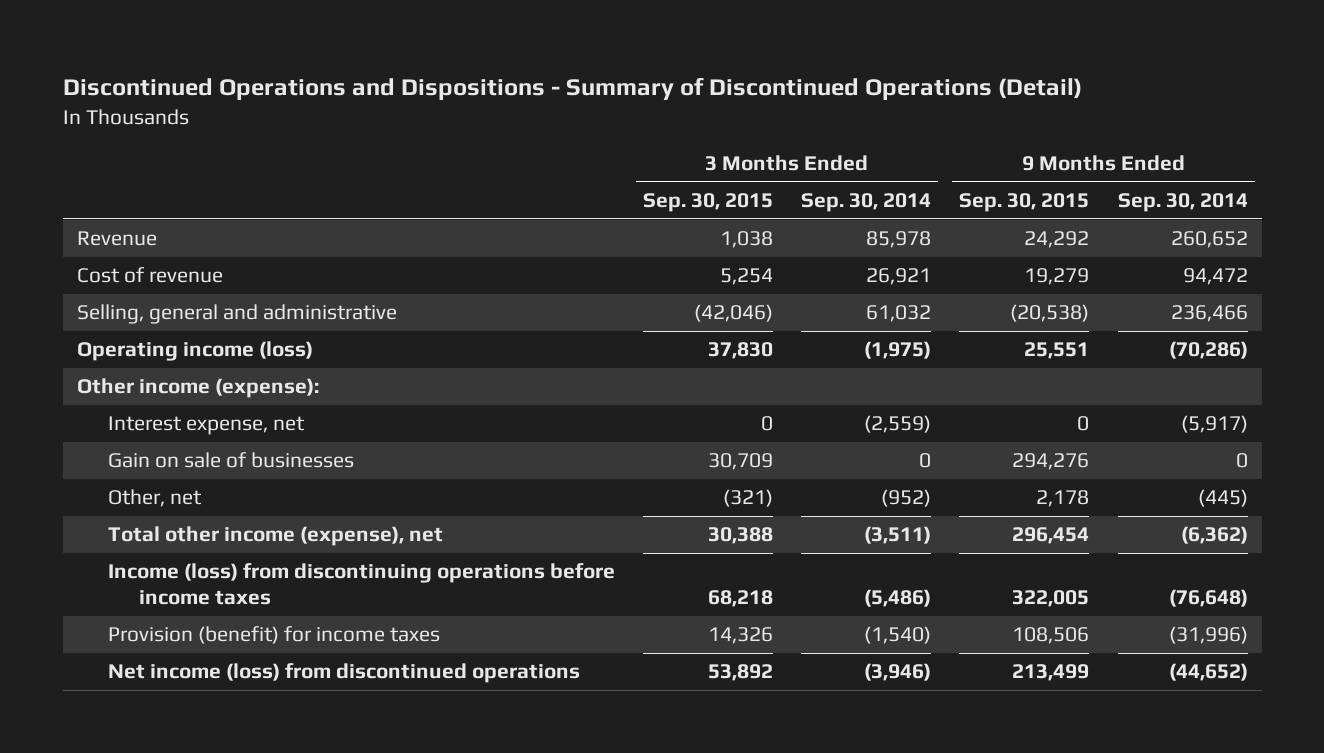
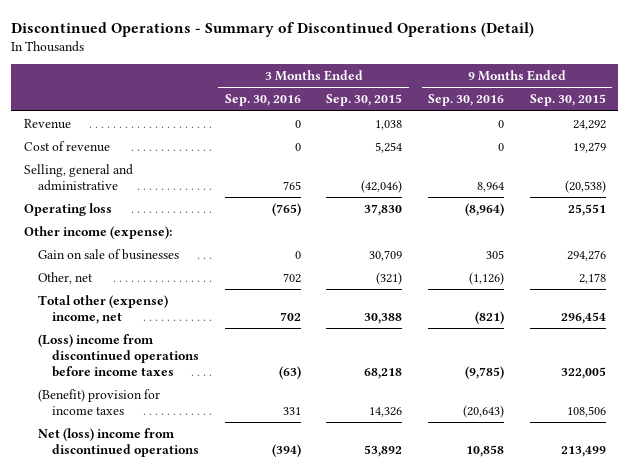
[62,77,1082,101] Discontinued Operations and Dispositions - Summary of Discontinued Operations (Detail) -> [11,21,535,37] Discontinued Operations - Summary of Discontinued Operations (Detail)
[801,193,932,213] Sep. 30, 2014 -> none
[1117,193,1248,213] Sep. 30, 2014 -> none
none -> [224,94,301,107] Sep. 30, 2016
none -> [427,94,504,107] Sep. 30, 2016
[76,341,313,362] Operating income (loss) -> [24,202,113,216] Operating loss
[107,416,305,436] Interest expense, net -> none
[107,526,443,547] Total other income (expense), net -> [38,294,169,325] Total other (expense) income, net
[107,563,615,606] Income (loss) from discontinuing operations before income taxes -> [38,333,200,378] (Loss) income from discontinued operations before income taxes
[107,626,440,645] Provision (benefit) for income taxes -> [38,388,161,416] (Benefit) provision for income taxes
[107,663,580,684] Net income (loss) from discontinued operations -> [38,427,200,458] Net (loss) income from discontinued operations

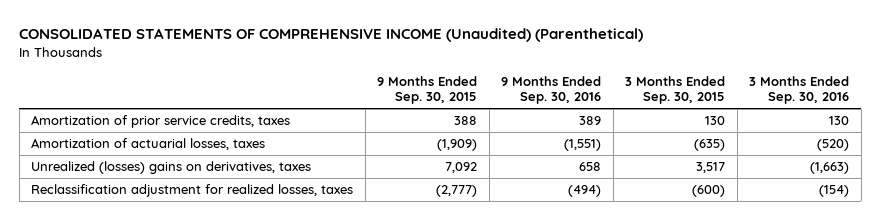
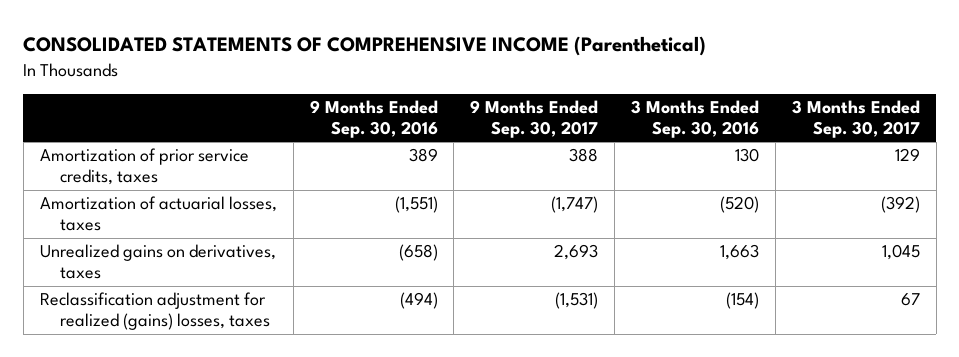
[19,28,644,43] CONSOLIDATED STATEMENTS OF COMPREHENSIVE INCOME (Unaudited) (Parenthetical) -> [23,36,707,57] CONSOLIDATED STATEMENTS OF COMPREHENSIVE INCOME (Parenthetical)
[377,76,478,105] 9 Months Ended Sep. 30, 2015 -> none
[625,76,726,105] 3 Months Ended Sep. 30, 2015 -> none
none -> [470,100,599,139] 9 Months Ended Sep. 30, 2017
none -> [791,100,920,139] 3 Months Ended Sep. 30, 2017
[31,161,312,175] Unrealized (losses) gains on derivatives, taxes -> [39,244,276,280] Unrealized gains on derivatives, taxes
[579,162,602,172] 658 -> [398,244,438,262] (658)
[810,162,850,175] (1,663) -> [719,244,759,261] 1,663
[31,184,354,198] Reclassification adjustment for realized losses, taxes -> [39,292,270,331] Reclassification adjustment for realized (gains) losses, taxes

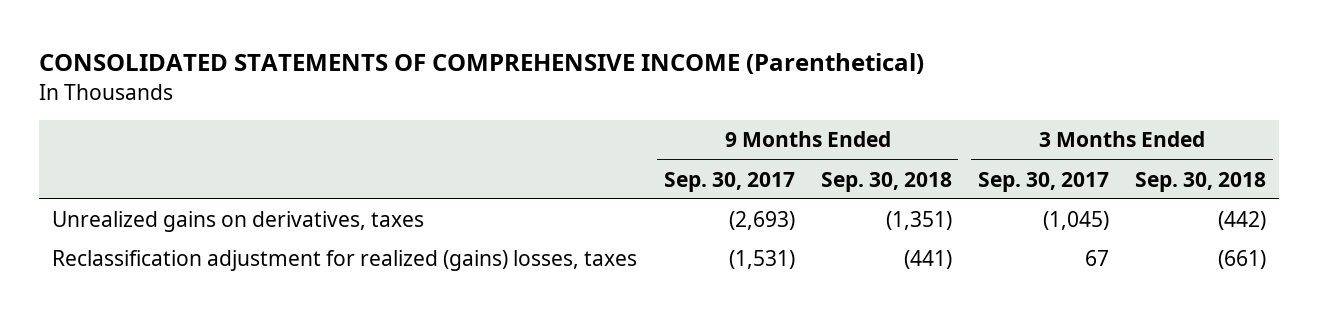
[309,100,438,139] 9 Months Ended Sep. 30, 2016 -> none
[630,100,759,139] 3 Months Ended Sep. 30, 2016 -> none
none -> [820,171,952,192] Sep. 30, 2018
none -> [1135,171,1267,192] Sep. 30, 2018
[39,148,249,186] Amortization of prior service credits, taxes -> none
[39,196,277,232] Amortization of actuarial losses, taxes -> none
[554,244,599,261] 2,693 -> [728,211,795,231] (2,693)
[881,244,920,261] 1,045 -> [1042,211,1109,231] (1,045)

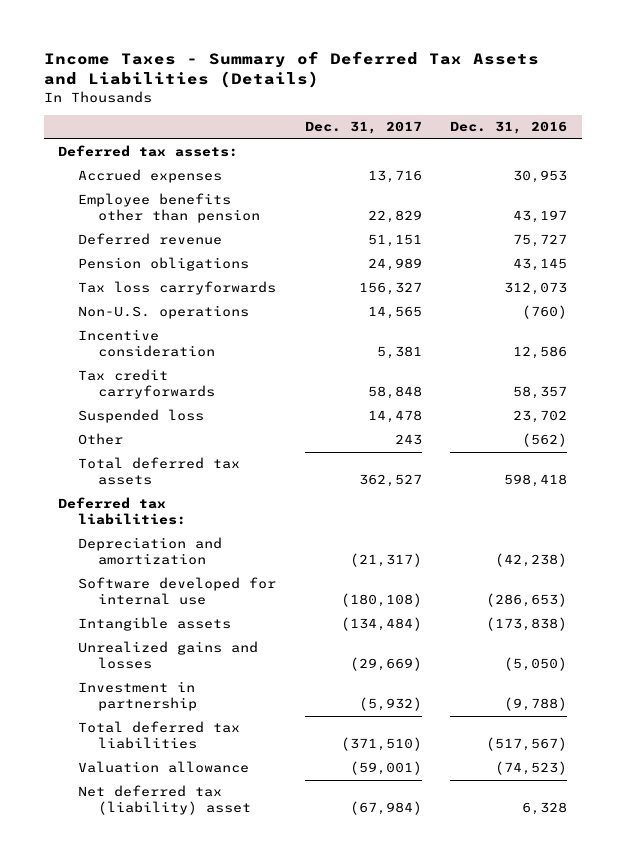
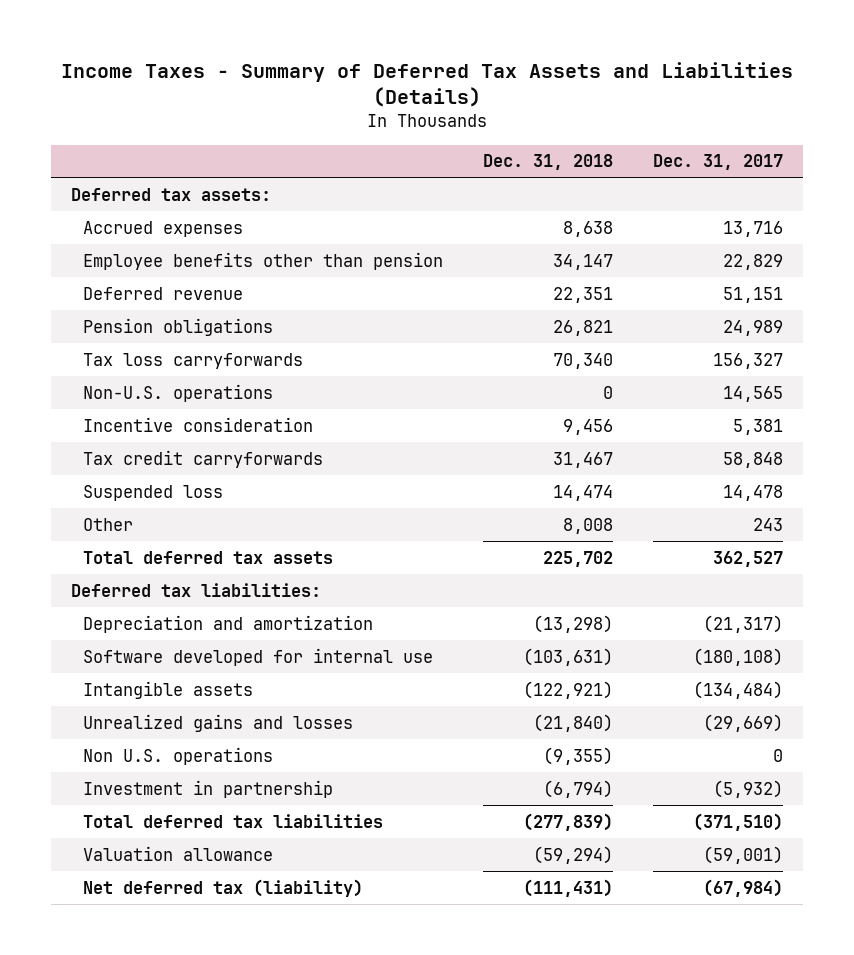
[450,121,568,135] Dec. 31, 2016 -> none
none -> [483,154,614,171] Dec. 31, 2018
none -> [83,746,274,765] Non U.S. operations
[78,785,251,816] Net deferred tax (liability) asset -> [83,878,364,897] Net deferred tax (liability)

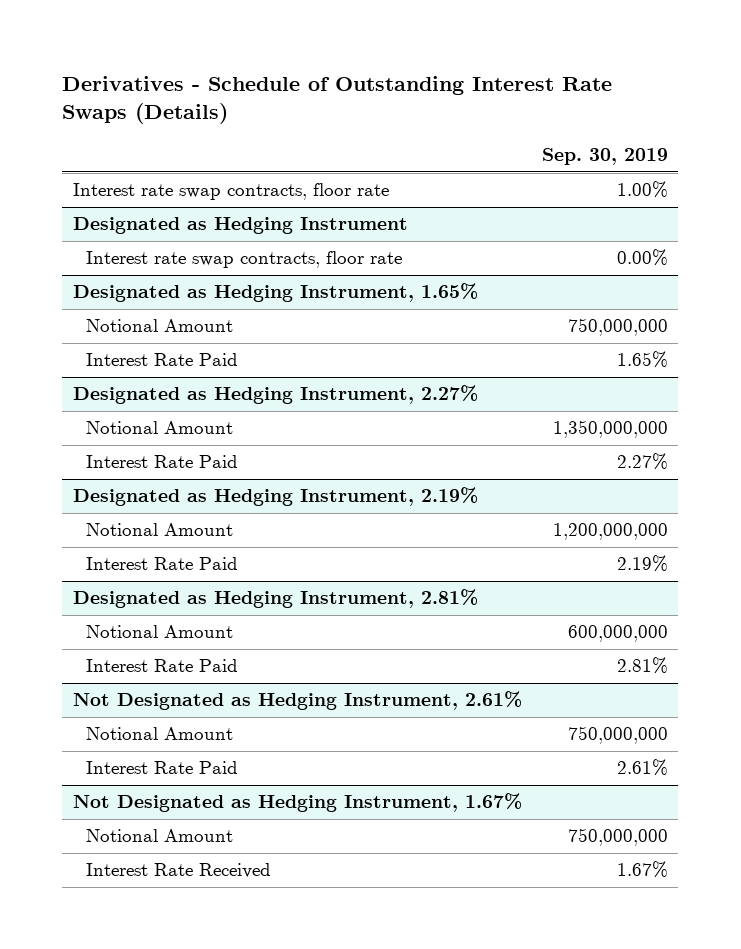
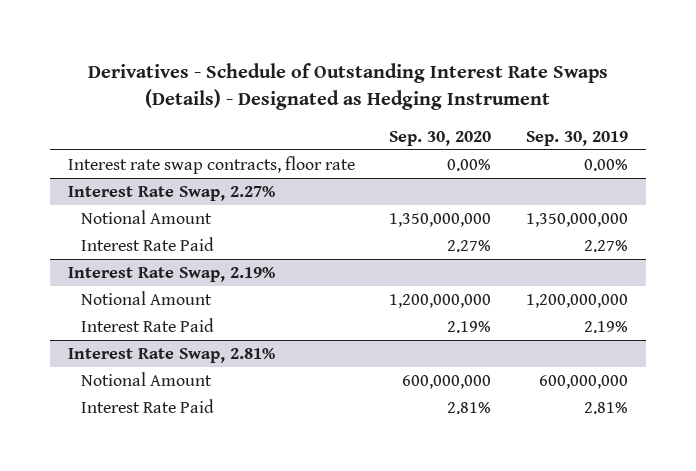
[62,75,613,125] Derivatives - Schedule of Outstanding Interest Rate Swaps (Details) -> [87,62,608,110] Derivatives - Schedule of Outstanding Interest Rate Swaps (Details) - Designated as Hedging Instrument
none -> [389,130,492,146] Sep. 30, 2020
[72,183,389,201] Interest rate swap contracts, floor rate -> none
[72,217,408,235] Designated as Hedging Instrument -> none
[72,283,478,303] Designated as Hedging Instrument, 1.65% -> none
[85,319,233,333] Notional Amount -> none
[85,353,238,367] Interest Rate Paid -> none
[72,385,478,405] Designated as Hedging Instrument, 2.27% -> none
none -> [67,185,275,202] Interest Rate Swap, 2.27%
[72,487,478,507] Designated as Hedging Instrument, 2.19% -> none
none -> [67,266,275,283] Interest Rate Swap, 2.19%
[72,589,478,609] Designated as Hedging Instrument, 2.81% -> none
none -> [67,347,275,364] Interest Rate Swap, 2.81%
[72,691,522,711] Not Designated as Hedging Instrument, 2.61% -> none
[85,727,233,741] Notional Amount -> none
[85,761,238,775] Interest Rate Paid -> none
[72,793,522,813] Not Designated as Hedging Instrument, 1.67% -> none
[85,829,233,843] Notional Amount -> none
[85,863,271,879] Interest Rate Received -> none

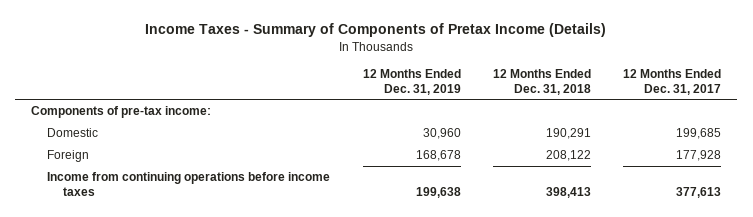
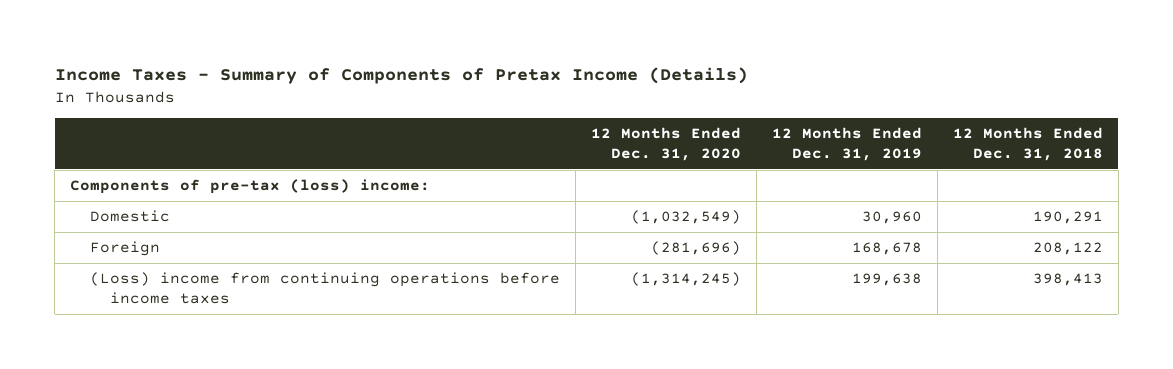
[623,68,722,95] 12 Months Ended Dec. 31, 2017 -> none
none -> [590,127,741,162] 12 Months Ended Dec. 31, 2020
[31,105,212,118] Components of pre-tax income: -> [70,179,431,195] Components of pre-tax (loss) income:
[47,171,331,196] Income from continuing operations before income taxes -> [89,272,560,305] (Loss) income from continuing operations before income taxes

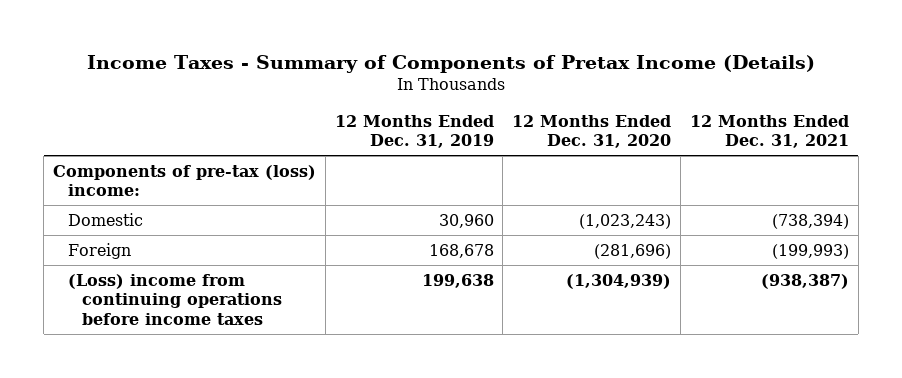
[952,127,1103,162] 12 Months Ended Dec. 31, 2018 -> none
none -> [689,114,849,149] 12 Months Ended Dec. 31, 2021
[630,210,741,225] (1,032,549) -> [579,213,672,229] (1,023,243)
[630,272,741,287] (1,314,245) -> [566,273,672,289] (1,304,939)

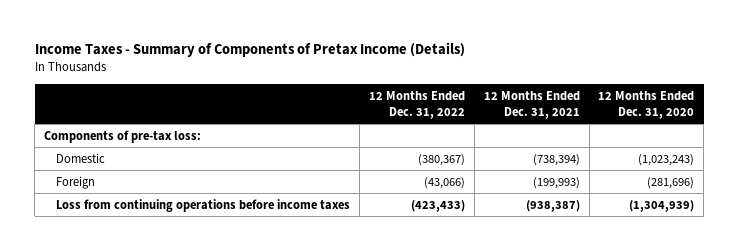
[334,114,494,149] 12 Months Ended Dec. 31, 2019 -> none
none -> [368,90,465,119] 12 Months Ended Dec. 31, 2022
[53,164,317,197] Components of pre-tax (loss) income: -> [43,129,201,143] Components of pre-tax loss:
[67,273,283,326] (Loss) income from continuing operations before income taxes -> [56,198,351,212] Loss from continuing operations before income taxes

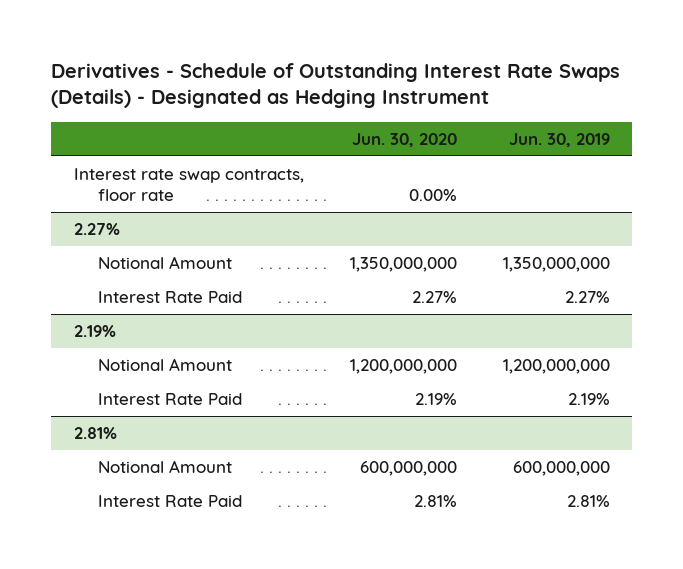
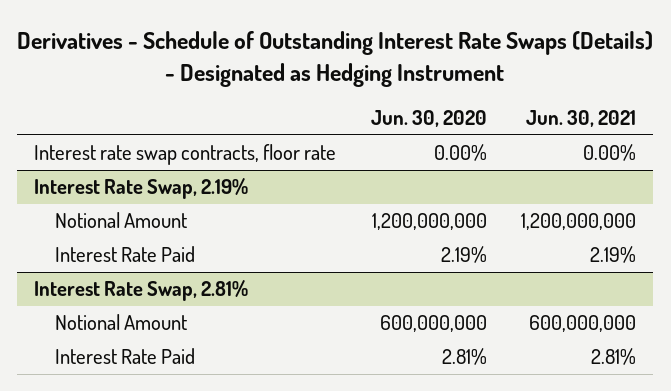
[508,132,610,147] Jun. 30, 2019 -> none
none -> [526,110,637,128] Jun. 30, 2021
[97,256,232,270] Notional Amount -> none
[97,291,242,304] Interest Rate Paid -> none
[73,325,116,338] 2.19% -> none
[73,223,120,236] 2.27% -> [34,178,249,200] Interest Rate Swap, 2.19%
[73,427,117,440] 2.81% -> [34,280,249,302] Interest Rate Swap, 2.81%

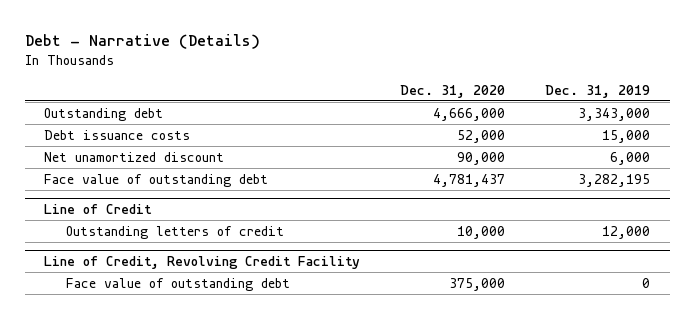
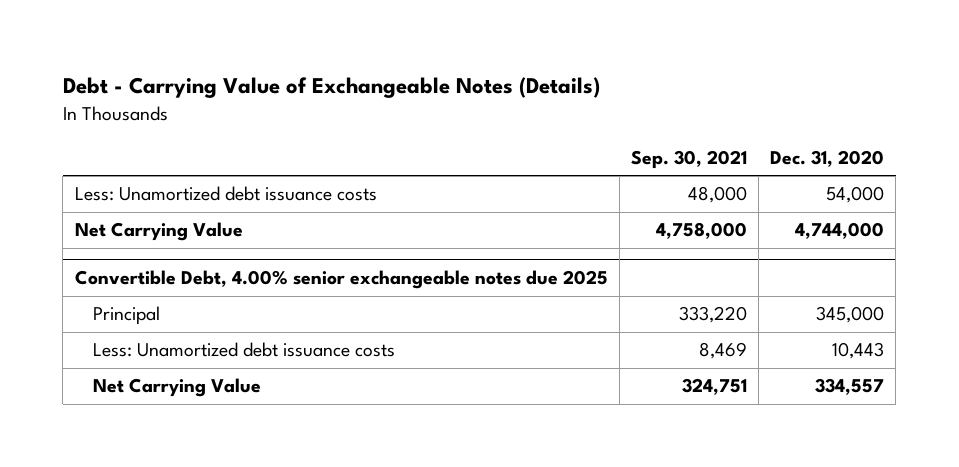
[24,34,260,50] Debt - Narrative (Details) -> [62,77,600,99] Debt - Carrying Value of Exchangeable Notes (Details)
[544,85,650,99] Dec. 31, 2019 -> none
none -> [630,149,747,169] Sep. 30, 2021
[44,107,164,121] Outstanding debt -> none
[44,151,225,162] Net unamortized discount -> none
[44,173,269,187] Face value of outstanding debt -> none
[44,204,153,215] Line of Credit -> none
[65,225,284,239] Outstanding letters of credit -> none
[44,256,361,270] Line of Credit, Revolving Credit Facility -> none
[65,277,290,291] Face value of outstanding debt -> none
[44,129,191,140] Debt issuance costs -> [74,186,377,202] Less: Unamortized debt issuance costs
[457,129,506,143] 52,000 -> [826,186,885,204] 54,000
none -> [74,222,243,242] Net Carrying Value
none -> [74,270,608,290] Convertible Debt, 4.00% senior exchangeable notes due 2025
none -> [92,306,160,326] Principal
none -> [92,342,395,358] Less: Unamortized debt issuance costs
none -> [92,378,261,398] Net Carrying Value

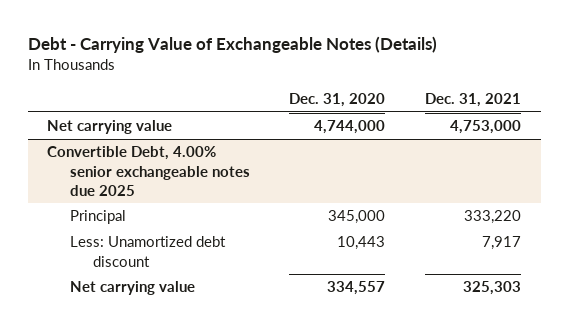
[630,149,747,169] Sep. 30, 2021 -> none
none -> [424,92,521,107] Dec. 31, 2021
[74,186,377,202] Less: Unamortized debt issuance costs -> none
[74,222,243,242] Net Carrying Value -> [47,120,173,135] Net carrying value
[92,342,395,358] Less: Unamortized debt issuance costs -> [70,236,227,267] Less: Unamortized debt discount
[92,378,261,398] Net Carrying Value -> [70,281,196,296] Net carrying value

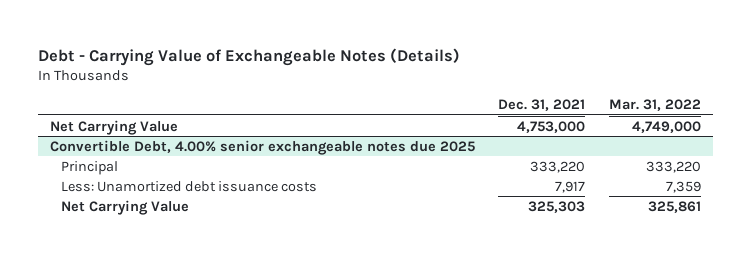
[289,92,386,107] Dec. 31, 2020 -> none
none -> [608,98,701,111] Mar. 31, 2022
[47,120,173,135] Net carrying value -> [50,119,179,135] Net Carrying Value
[70,236,227,267] Less: Unamortized debt discount -> [60,180,317,192] Less: Unamortized debt issuance costs
[70,281,196,296] Net carrying value -> [60,199,189,215] Net Carrying Value

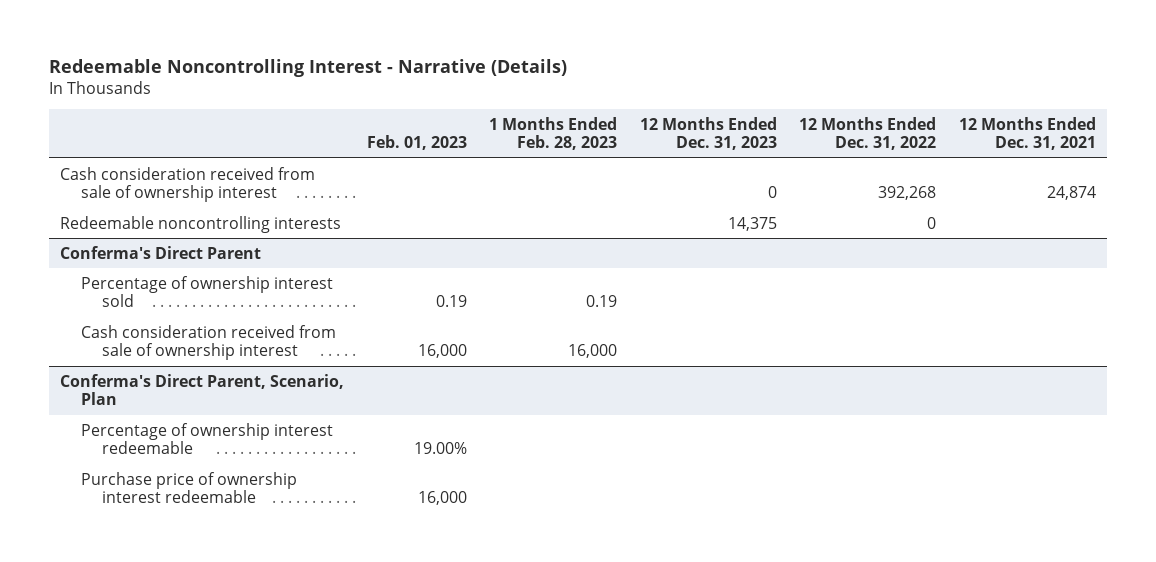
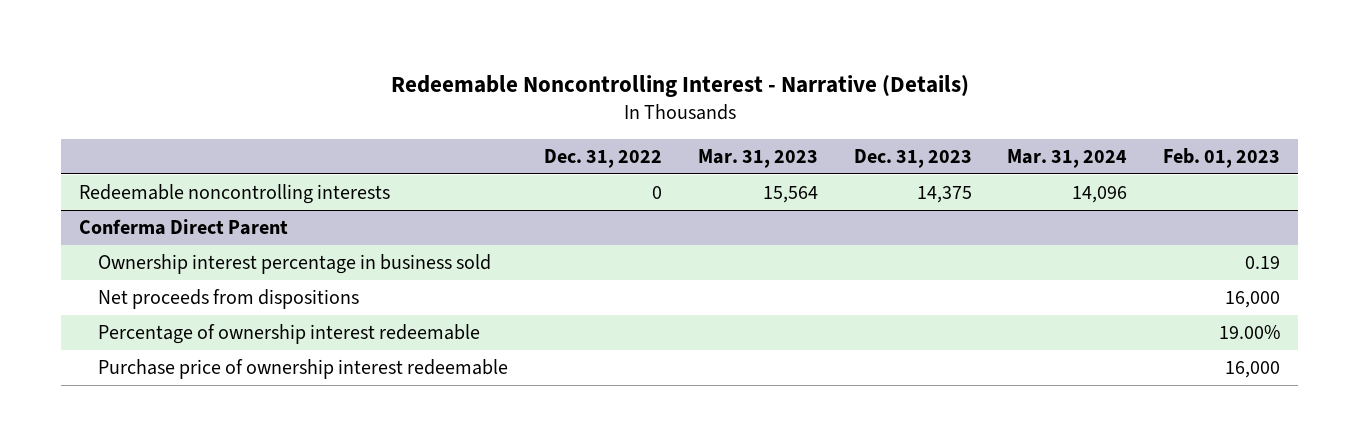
[489,116,618,151] 1 Months Ended Feb. 28, 2023 -> none
[639,116,777,151] 12 Months Ended Dec. 31, 2023 -> none
[799,116,937,151] 12 Months Ended Dec. 31, 2022 -> none
[958,116,1096,151] 12 Months Ended Dec. 31, 2021 -> none
none -> [543,148,662,168] Dec. 31, 2022
none -> [697,148,818,168] Mar. 31, 2023
none -> [853,148,972,168] Dec. 31, 2023
none -> [1007,148,1128,168] Mar. 31, 2024
[60,166,316,202] Cash consideration received from sale of ownership interest -> none
[60,373,345,405] Conferma's Direct Parent, Scenario, Plan -> none
[60,245,262,259] Conferma's Direct Parent -> [78,219,288,236] Conferma Direct Parent
[81,275,334,307] Percentage of ownership interest sold -> [98,254,492,275] Ownership interest percentage in business sold
[81,324,337,360] Cash consideration received from sale of ownership interest -> [98,289,360,310] Net proceeds from dispositions

